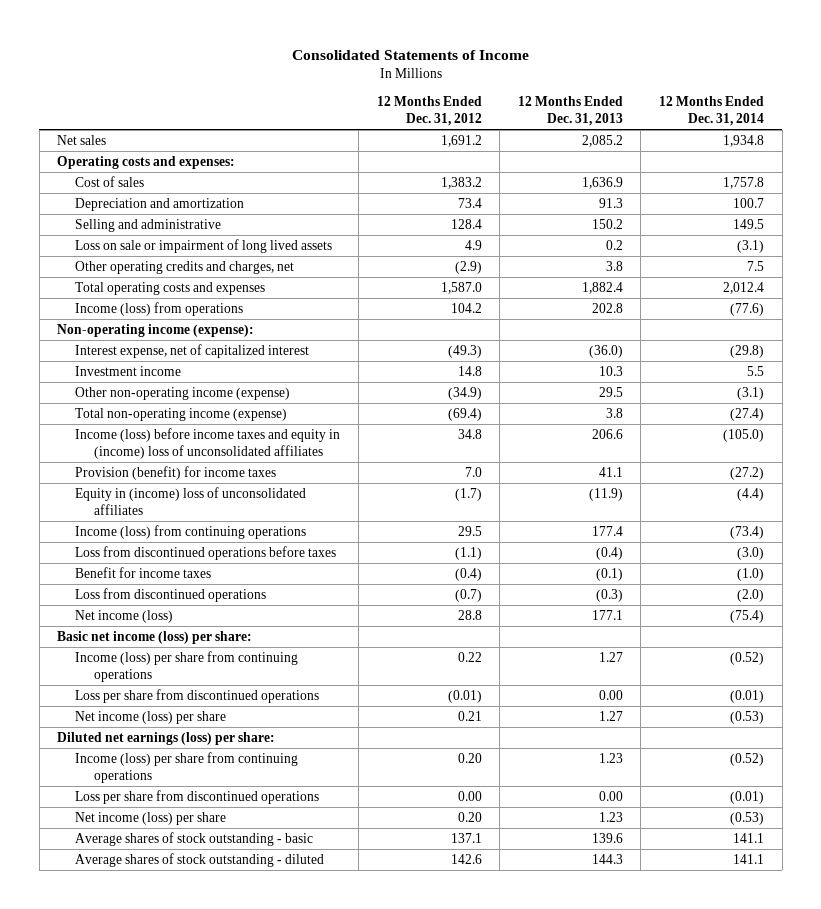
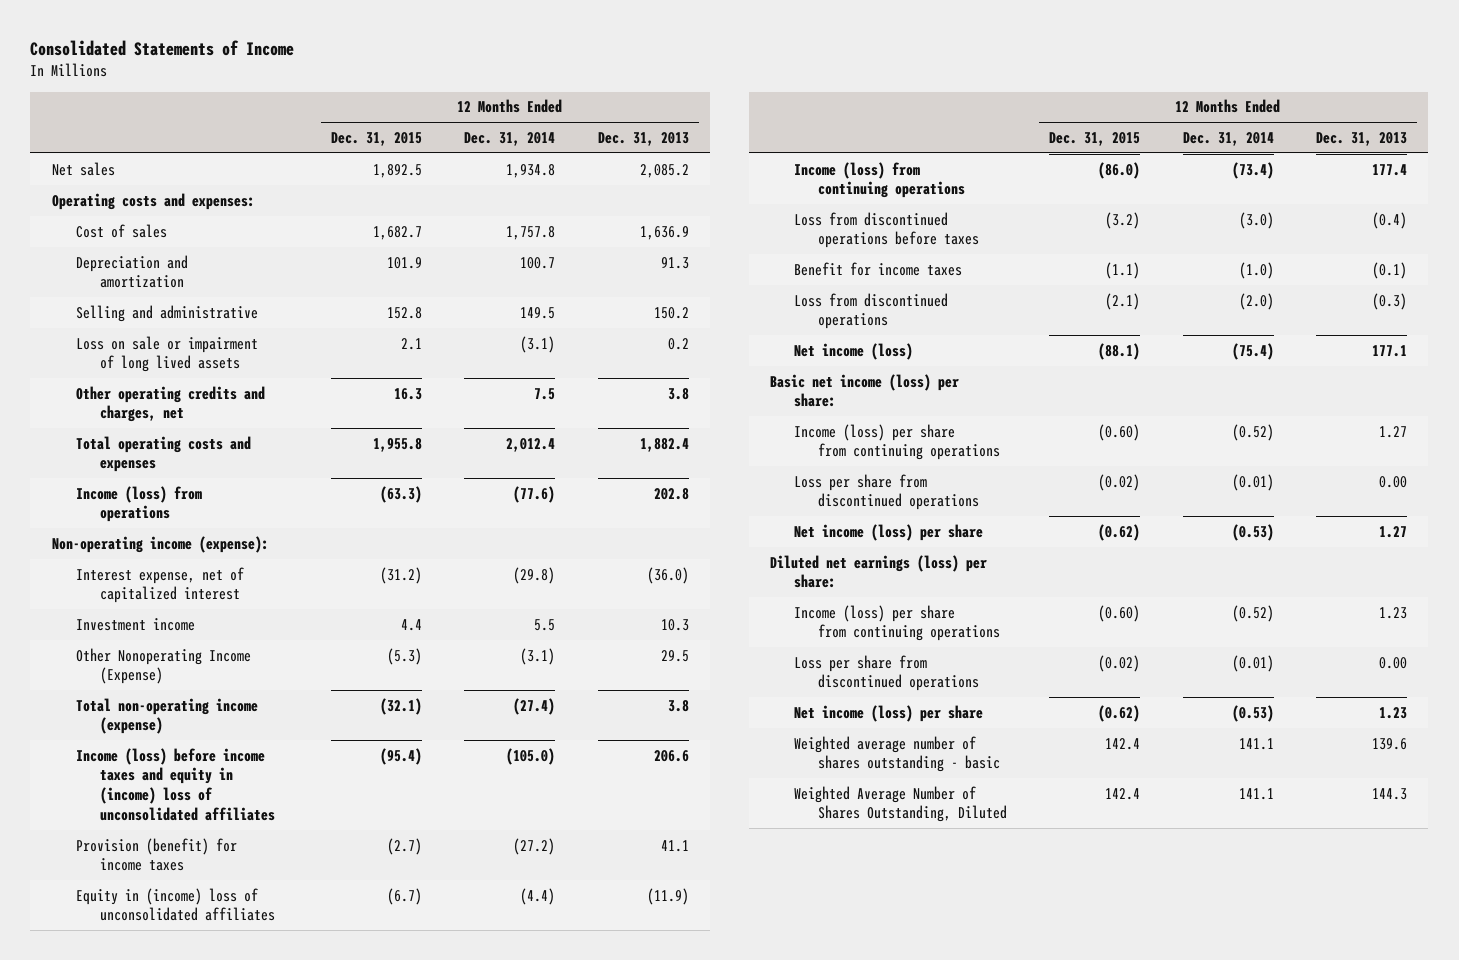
[376,96,482,127] 12 Months Ended Dec. 31, 2012 -> none
none -> [331,132,423,147] Dec. 31, 2015
[75,386,291,400] Other non-operating income (expense) -> [75,647,251,685] Other Nonoperating Income (Expense)
[75,831,314,846] Average shares of stock outstanding - basic -> [794,735,1001,773] Weighted average number of shares outstanding - basic
[75,852,325,867] Average shares of stock outstanding - diluted -> [794,785,1008,823] Weighted Average Number of Shares Outstanding, Diluted

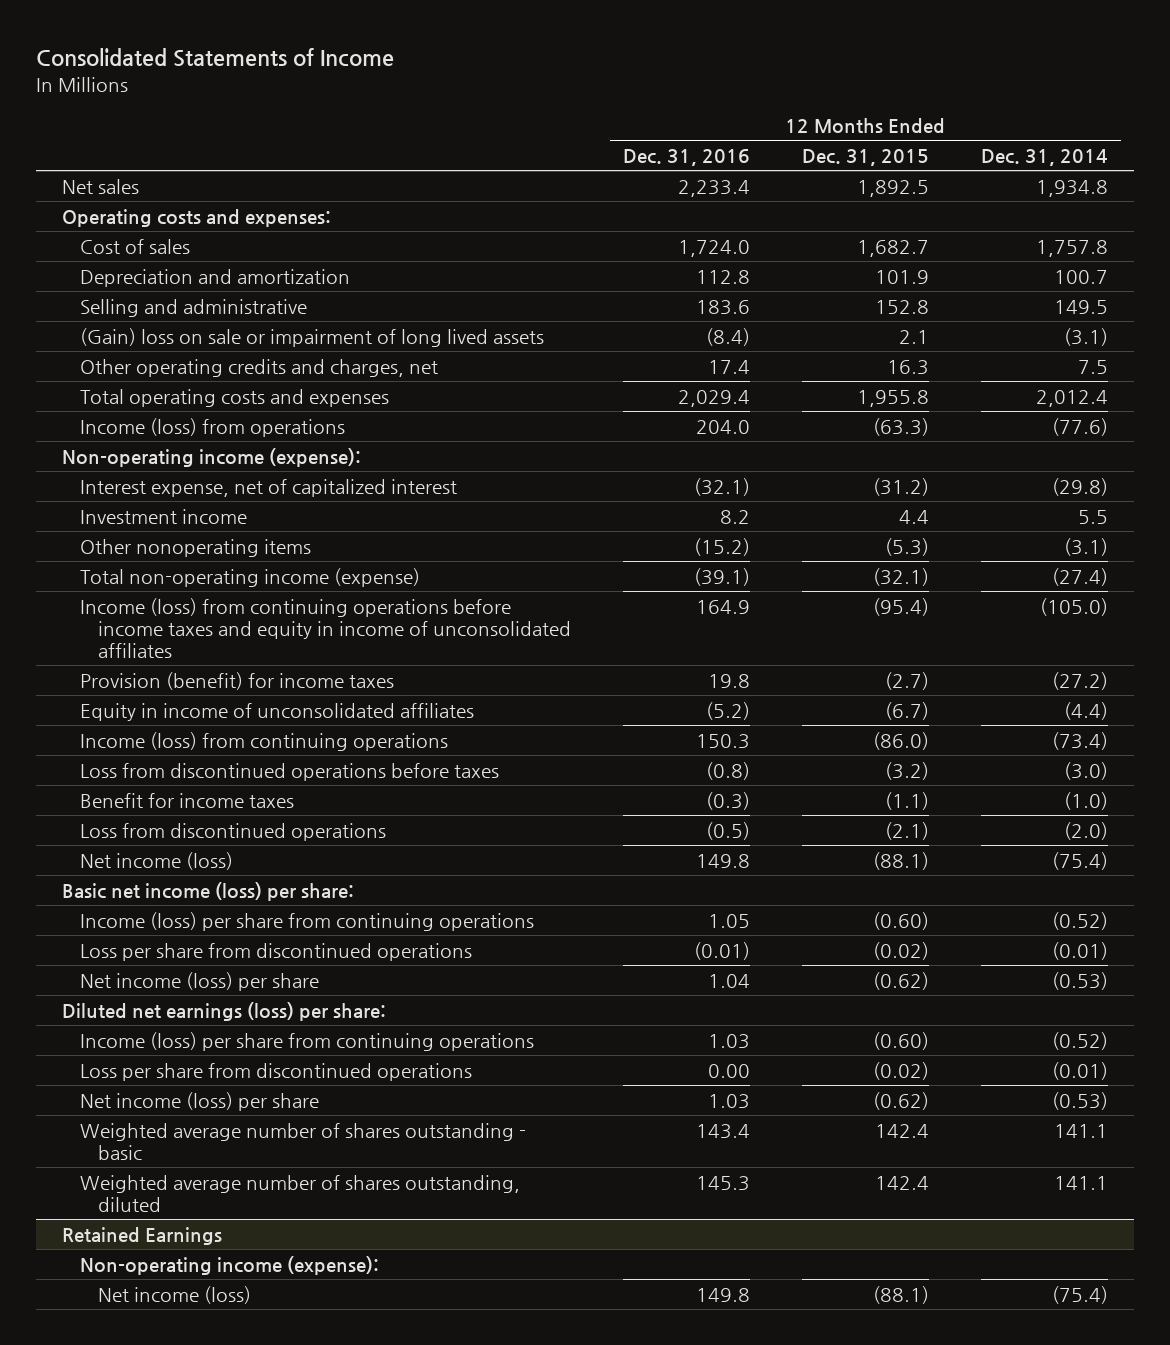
[597,132,689,147] Dec. 31, 2013 -> none
none -> [622,148,750,166] Dec. 31, 2016
[75,335,258,373] Loss on sale or impairment of long lived assets -> [79,327,544,347] (Gain) loss on sale or impairment of long lived assets
[75,647,251,685] Other Nonoperating Income (Expense) -> [79,538,311,557] Other nonoperating items
[75,747,275,821] Income (loss) before income taxes and equity in (income) loss of unconsolidated affiliates -> [79,597,571,658] Income (loss) from continuing operations before income taxes and equity in income of unconsolidated affiliates
[75,887,275,922] Equity in (income) loss of unconsolidated affiliates -> [79,702,474,721] Equity in income of unconsolidated affiliates
[794,785,1008,823] Weighted Average Number of Shares Outstanding, Diluted -> [79,1174,520,1212] Weighted average number of shares outstanding, diluted
none -> [61,1226,222,1245] Retained Earnings
none -> [79,1255,379,1275] Non-operating income (expense):
none -> [97,1285,251,1304] Net income (loss)

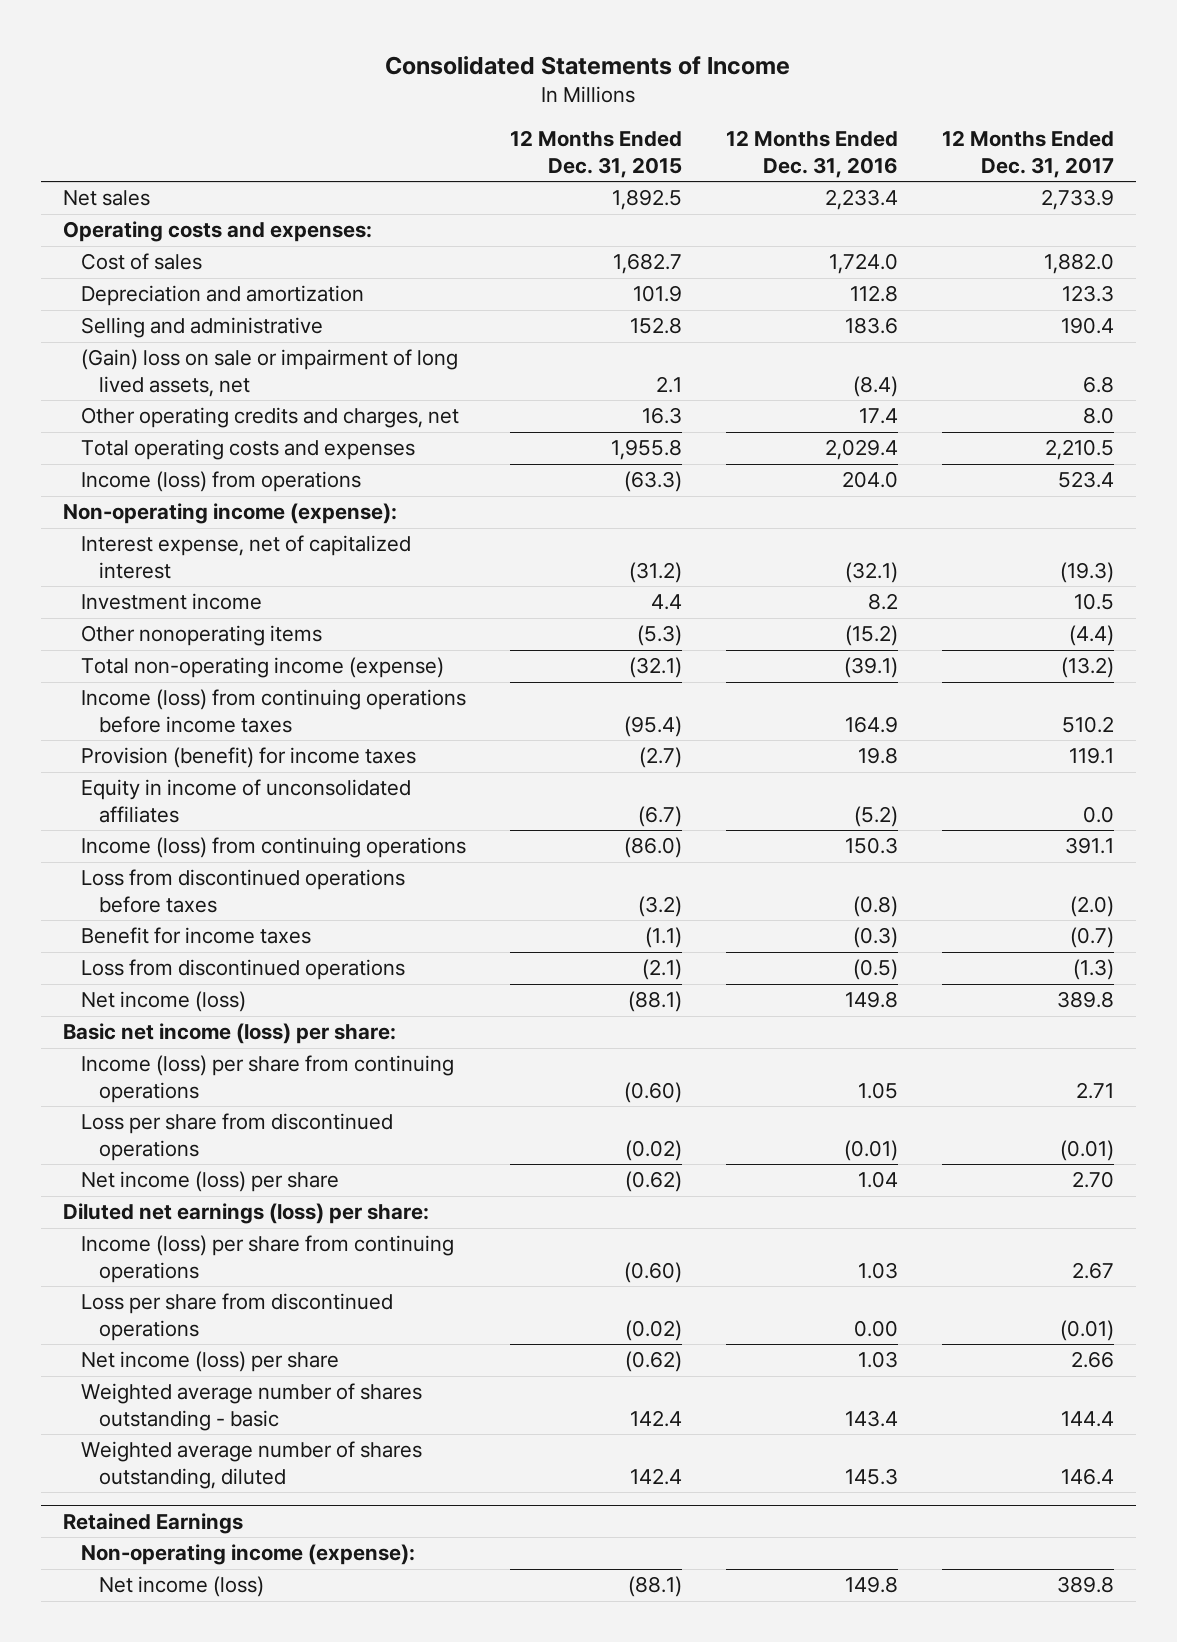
[980,148,1108,166] Dec. 31, 2014 -> none
none -> [941,130,1114,179] 12 Months Ended Dec. 31, 2017
[79,327,544,347] (Gain) loss on sale or impairment of long lived assets -> [81,349,459,397] (Gain) loss on sale or impairment of long lived assets, net
[79,597,571,658] Income (loss) from continuing operations before income taxes and equity in income of unconsolidated affiliates -> [81,689,467,733] Income (loss) from continuing operations before income taxes

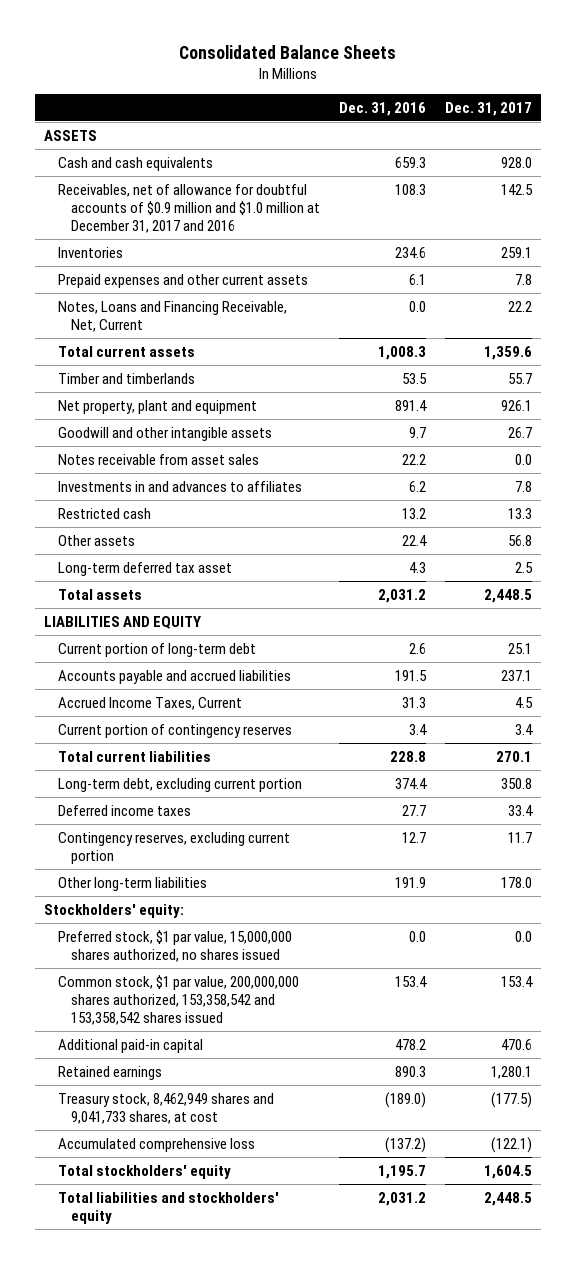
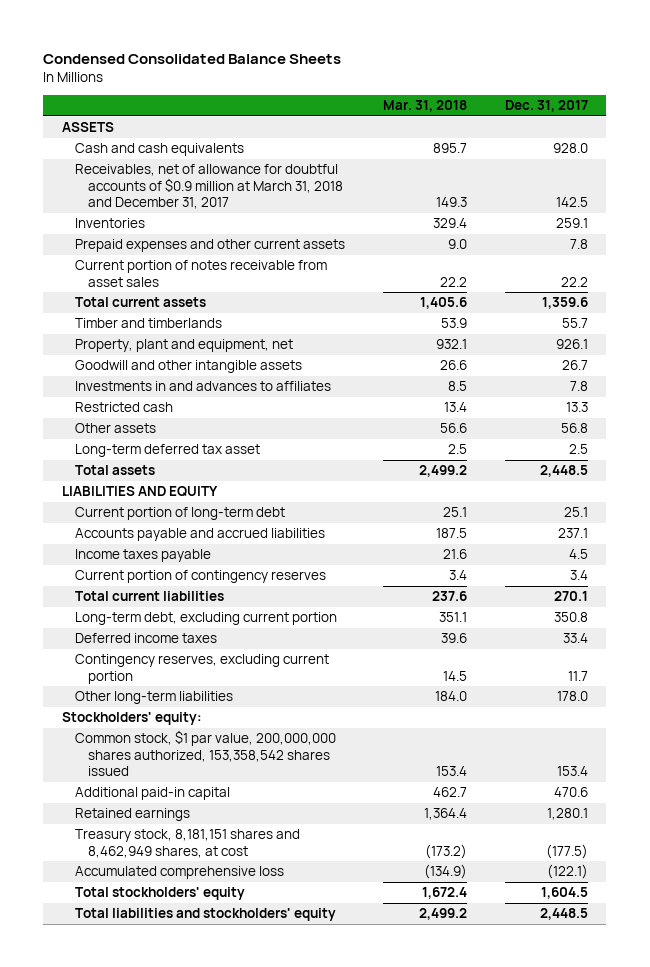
[179,44,397,59] Consolidated Balance Sheets -> [43,54,342,65] Condensed Consolidated Balance Sheets
[339,101,427,116] Dec. 31, 2016 -> none
none -> [382,100,467,113] Mar. 31, 2018
[57,183,321,234] Receivables, net of allowance for doubtful accounts of $0.9 million and $1.0 million at December 31, 2017 and 2016 -> [75,164,344,210] Receivables, net of allowance for doubtful accounts of $0.9 million at March 31, 2018 and December 31, 2017
[57,300,287,333] Notes, Loans and Financing Receivable, Net, Current -> [75,260,328,287] Current portion of notes receivable from asset sales
[57,399,257,414] Net property, plant and equipment -> [75,339,294,353] Property, plant and equipment, net
[57,453,259,465] Notes receivable from asset sales -> none
[57,696,242,710] Accrued Income Taxes, Current -> [75,549,212,563] Income taxes payable
[57,929,292,963] Preferred stock, $1 par value, 15,000,000 shares authorized, no shares issued -> none
[57,974,299,1026] Common stock, $1 par value, 200,000,000 shares authorized, 153,358,542 and 153,358,542 shares issued -> [75,730,337,777] Common stock, $1 par value, 200,000,000 shares authorized, 153,358,542 shares issued
[57,1092,274,1125] Treasury stock, 8,462,949 shares and 9,041,733 shares, at cost -> [75,829,301,858] Treasury stock, 8,181,151 shares and 8,462,949 shares, at cost

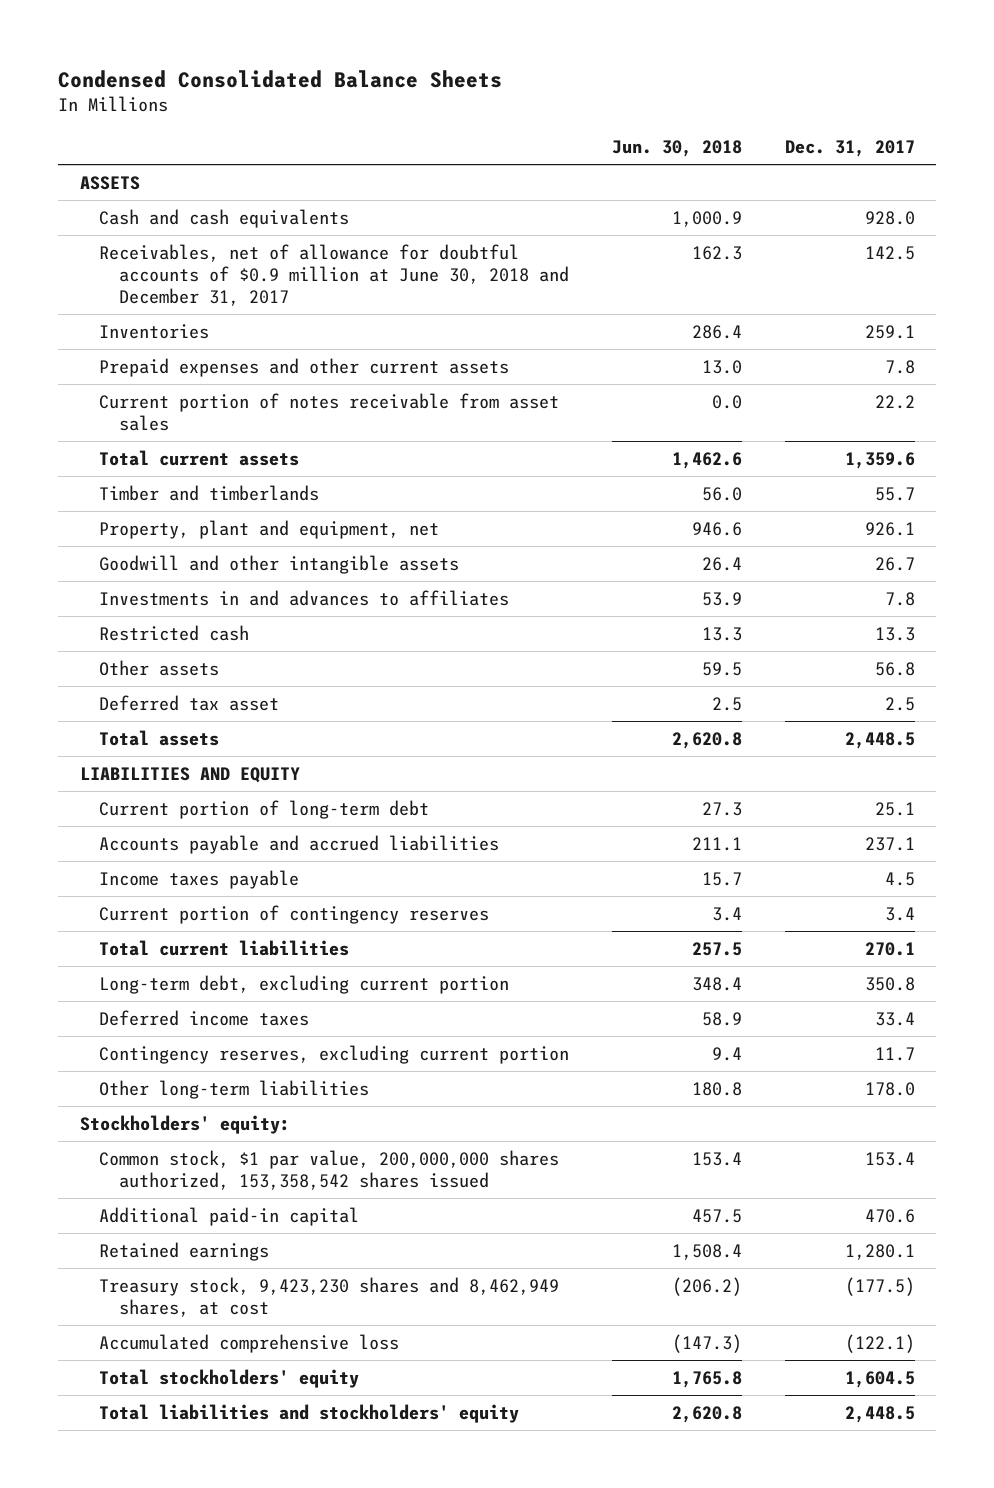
[382,100,467,113] Mar. 31, 2018 -> none
none -> [611,140,742,158] Jun. 30, 2018
[75,164,344,210] Receivables, net of allowance for doubtful accounts of $0.9 million at March 31, 2018 and December 31, 2017 -> [99,243,569,306] Receivables, net of allowance for doubtful accounts of $0.9 million at June 30, 2018 and December 31, 2017
[75,444,261,458] Long-term deferred tax asset -> [99,694,280,711] Deferred tax asset
[75,829,301,858] Treasury stock, 8,181,151 shares and 8,462,949 shares, at cost -> [99,1276,560,1317] Treasury stock, 9,423,230 shares and 8,462,949 shares, at cost

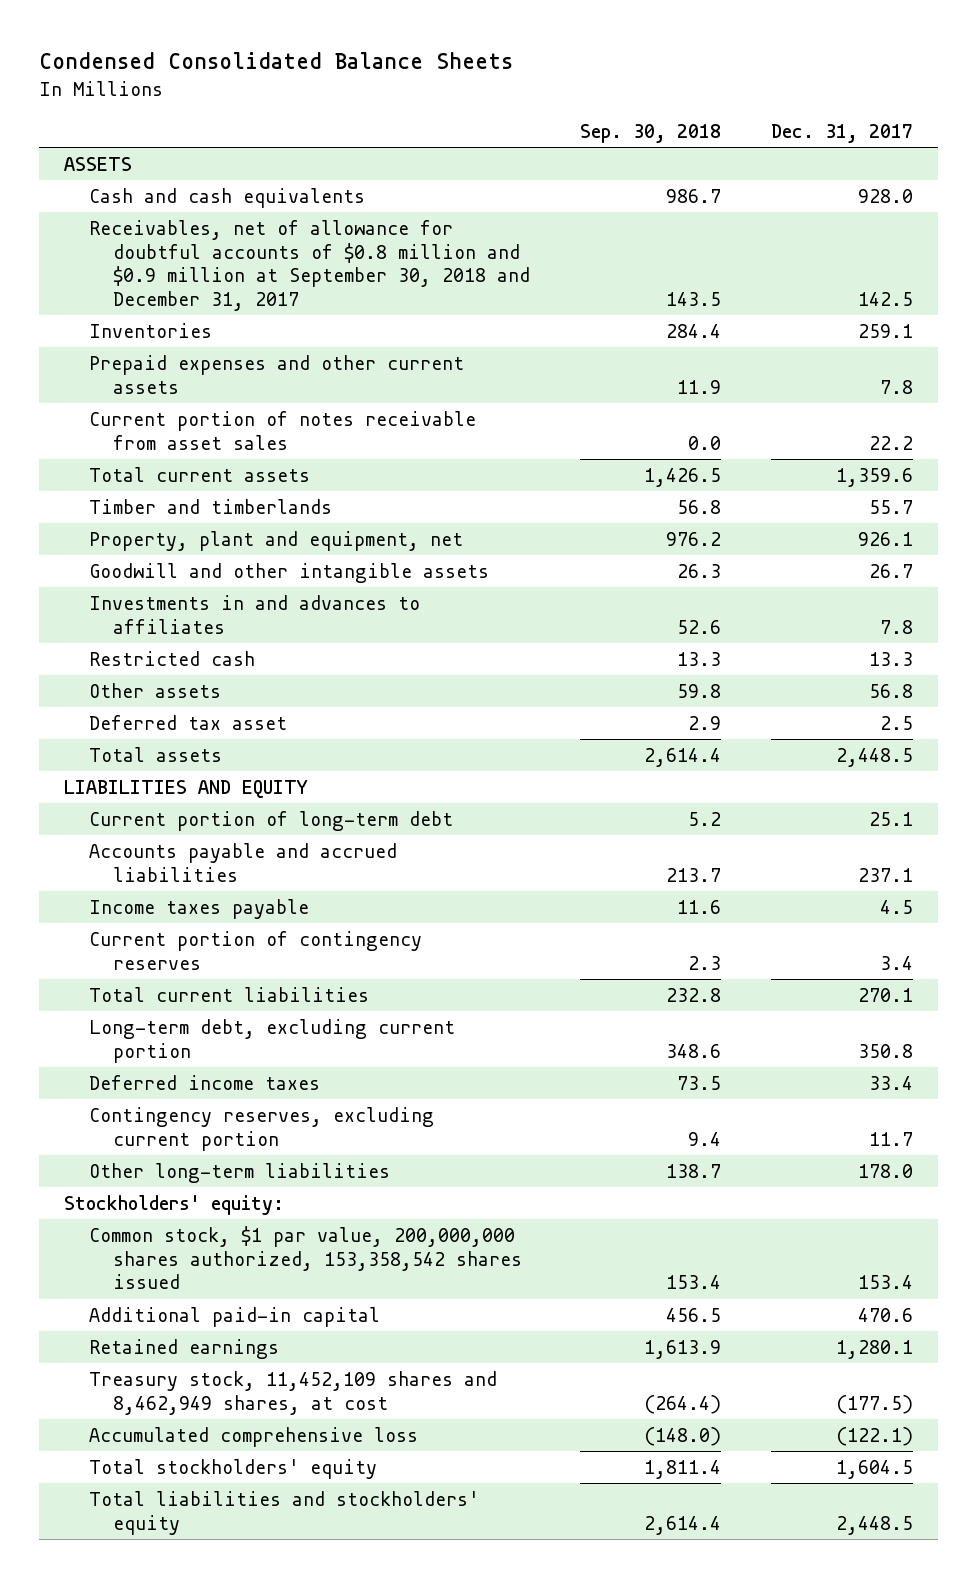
[611,140,742,158] Jun. 30, 2018 -> none
none -> [580,124,722,144] Sep. 30, 2018
[99,243,569,306] Receivables, net of allowance for doubtful accounts of $0.9 million at June 30, 2018 and December 31, 2017 -> [88,219,531,312] Receivables, net of allowance for doubtful accounts of $0.8 million and $0.9 million at September 30, 2018 and December 31, 2017
[99,1276,560,1317] Treasury stock, 9,423,230 shares and 8,462,949 shares, at cost -> [88,1370,497,1415] Treasury stock, 11,452,109 shares and 8,462,949 shares, at cost

